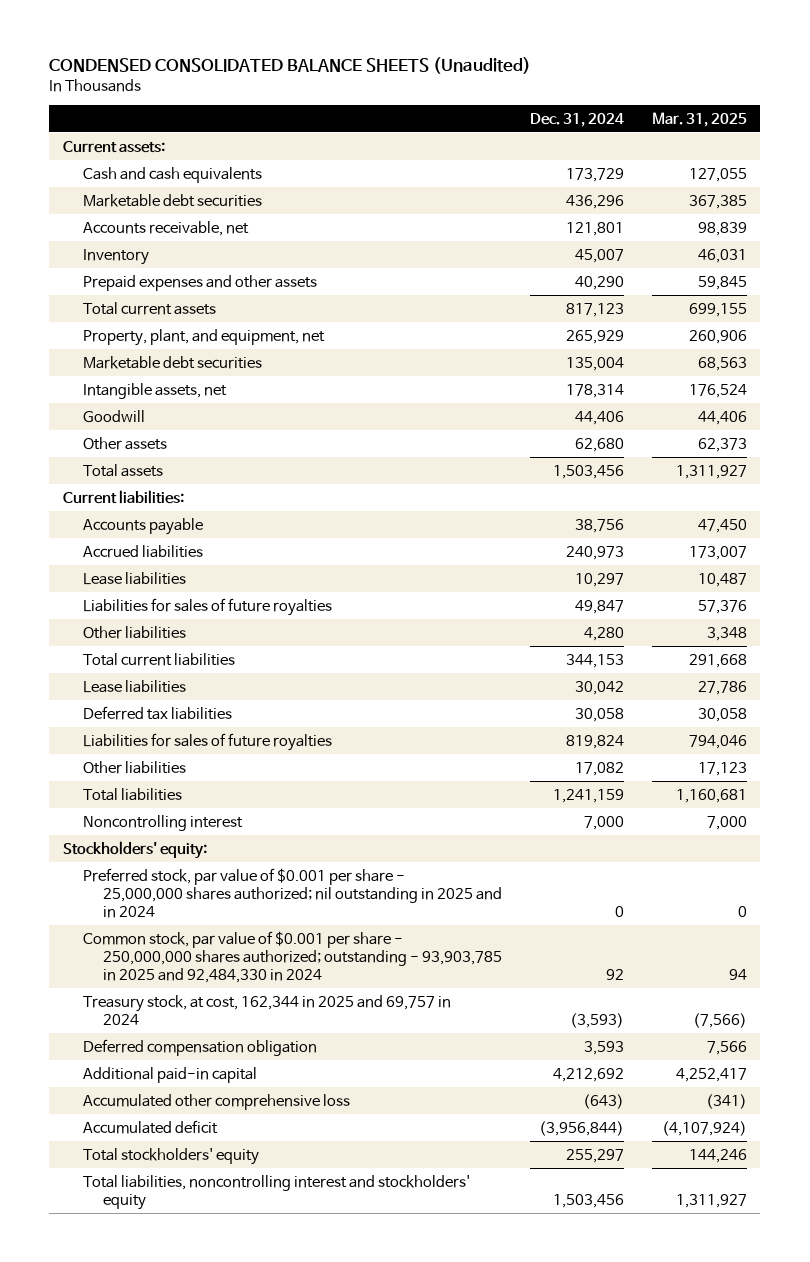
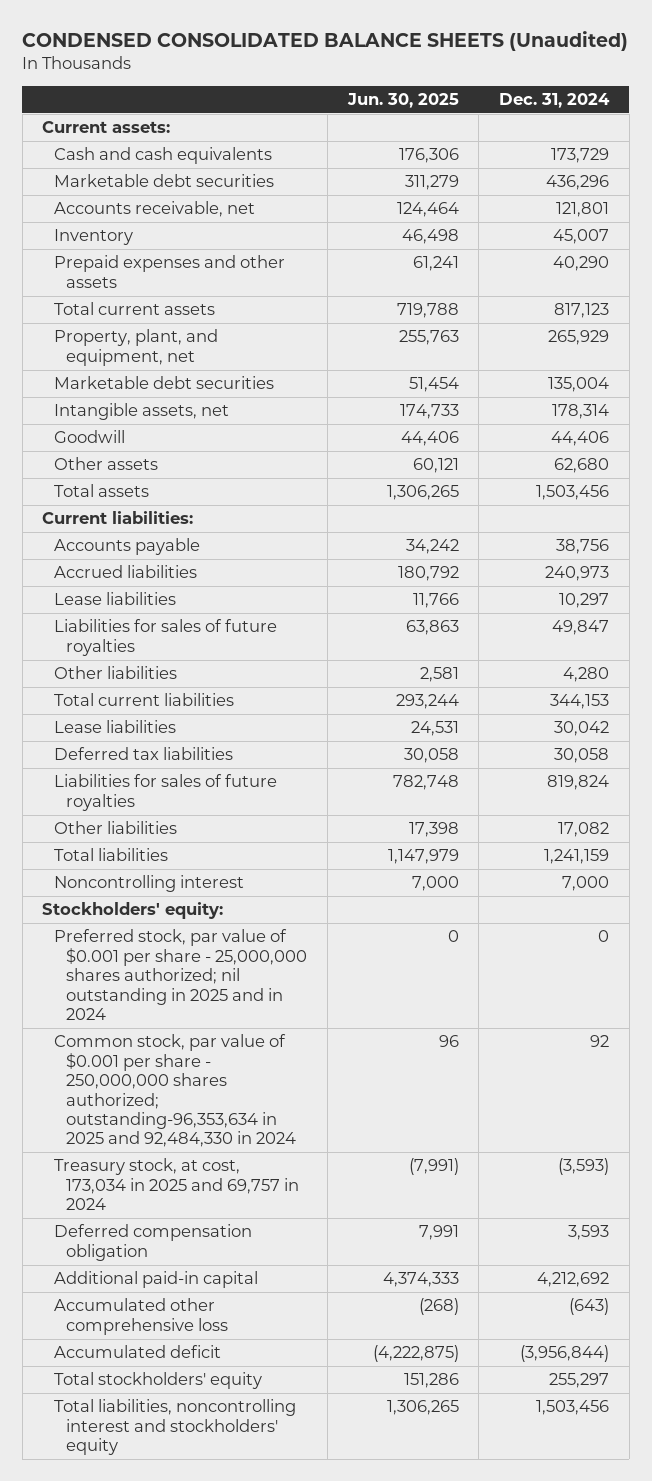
[651,111,747,127] Mar. 31, 2025 -> none
none -> [346,92,459,108] Jun. 30, 2025
[82,930,502,983] Common stock, par value of $0.001 per share - 250,000,000 shares authorized; outstanding - 93,903,785 in 2025 and 92,484,330 in 2024 -> [54,1034,297,1148] Common stock, par value of $0.001 per share - 250,000,000 shares authorized; outstanding-96,353,634 in 2025 and 92,484,330 in 2024
[82,994,451,1025] Treasury stock, at cost, 162,344 in 2025 and 69,757 in 2024 -> [54,1158,300,1211] Treasury stock, at cost, 173,034 in 2025 and 69,757 in 2024

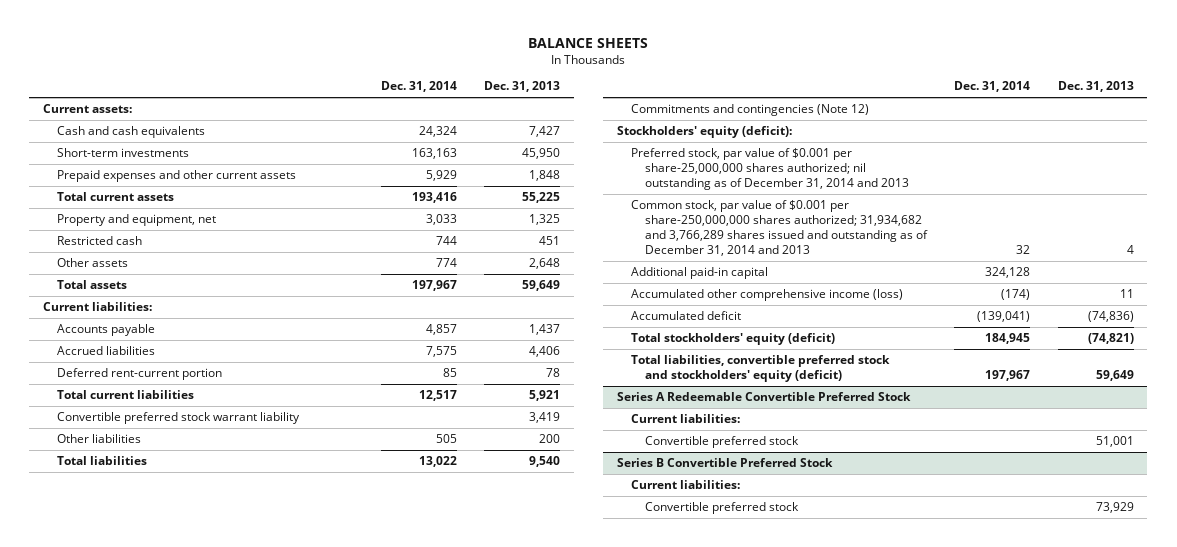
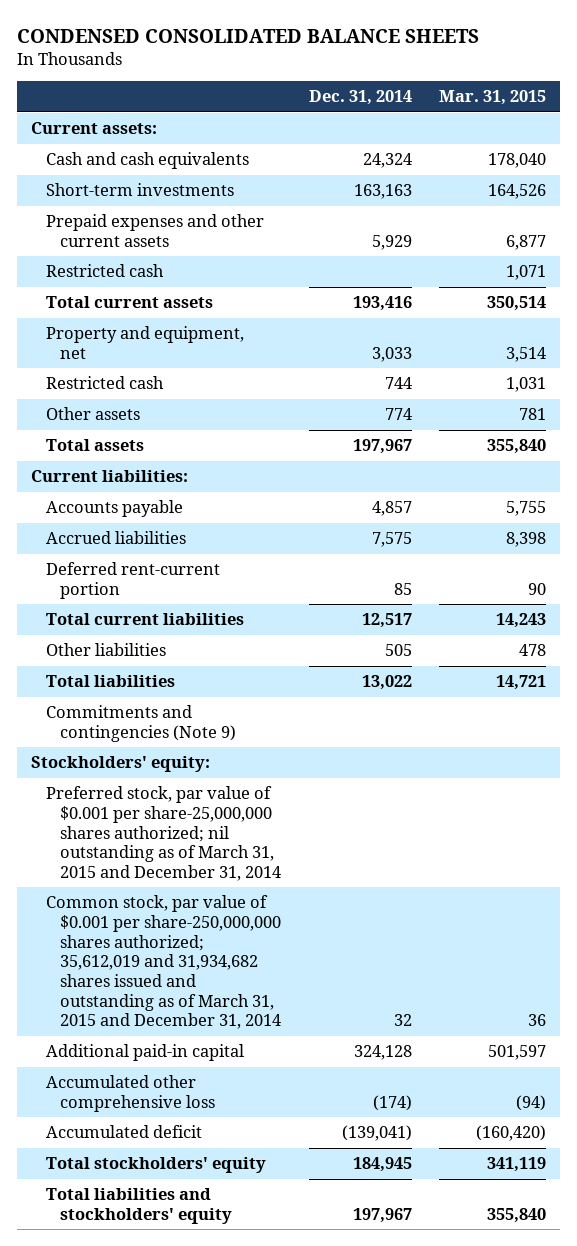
[528,37,649,48] BALANCE SHEETS -> [17,28,480,43] CONDENSED CONSOLIDATED BALANCE SHEETS
[484,81,561,93] Dec. 31, 2013 -> none
none -> [439,90,547,106] Mar. 31, 2015
none -> [45,264,164,278] Restricted cash
[57,412,301,425] Convertible preferred stock warrant liability -> none
[630,104,869,117] Commitments and contingencies (Note 12) -> [45,705,237,742] Commitments and contingencies (Note 9)
[616,126,792,139] Stockholders' equity (deficit): -> [31,756,211,773] Stockholders' equity:
[630,148,910,191] Preferred stock, par value of $0.001 per share-25,000,000 shares authorized; nil outstanding as of December 31, 2014 and 2013 -> [45,786,282,881] Preferred stock, par value of $0.001 per share-25,000,000 shares authorized; nil outstanding as of March 31, 2015 and December 31, 2014
[630,200,929,257] Common stock, par value of $0.001 per share-250,000,000 shares authorized; 31,934,682 and 3,766,289 shares issued and outstanding as of December 31, 2014 and 2013 -> [45,895,282,1030] Common stock, par value of $0.001 per share-250,000,000 shares authorized; 35,612,019 and 31,934,682 shares issued and outstanding as of March 31, 2015 and December 31, 2014
[630,289,903,302] Accumulated other comprehensive income (loss) -> [45,1075,216,1112] Accumulated other comprehensive loss
[616,392,911,402] Series A Redeemable Convertible Preferred Stock -> none
[630,414,740,424] Current liabilities: -> none
[645,436,800,449] Convertible preferred stock -> none
[616,458,833,468] Series B Convertible Preferred Stock -> none
[630,480,740,490] Current liabilities: -> none
[645,502,800,515] Convertible preferred stock -> none
[630,333,835,346] Total stockholders' equity (deficit) -> [45,1157,266,1174] Total stockholders' equity
[630,355,890,383] Total liabilities, convertible preferred stock and stockholders' equity (deficit) -> [45,1188,233,1224] Total liabilities and stockholders' equity

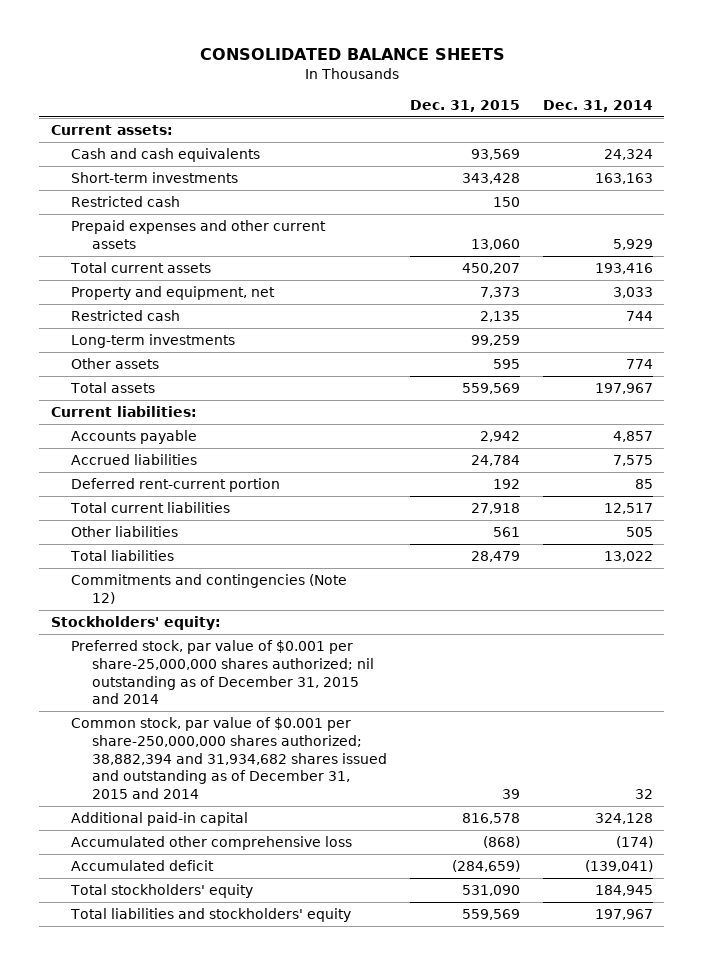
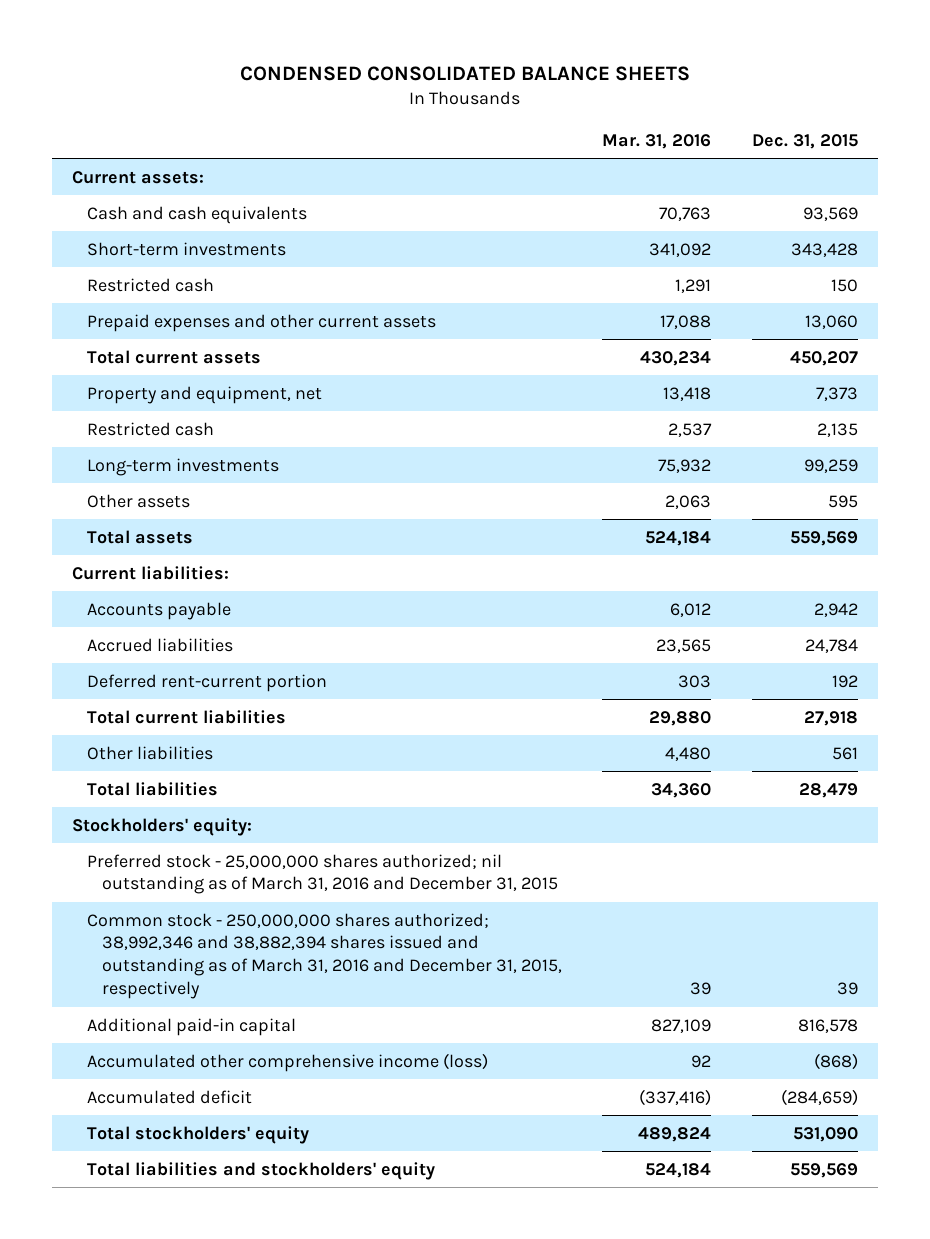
[199,48,505,61] CONSOLIDATED BALANCE SHEETS -> [240,66,691,82] CONDENSED CONSOLIDATED BALANCE SHEETS
[542,99,653,112] Dec. 31, 2014 -> none
none -> [602,134,712,150] Mar. 31, 2016
[71,573,348,604] Commitments and contingencies (Note 12) -> none
[71,639,375,705] Preferred stock, par value of $0.001 per share-25,000,000 shares authorized; nil outstanding as of December 31, 2015 and 2014 -> [87,853,558,895] Preferred stock - 25,000,000 shares authorized; nil outstanding as of March 31, 2016 and December 31, 2015
[71,716,388,800] Common stock, par value of $0.001 per share-250,000,000 shares authorized; 38,882,394 and 31,934,682 shares issued and outstanding as of December 31, 2015 and 2014 -> [87,912,562,1000] Common stock - 250,000,000 shares authorized; 38,992,346 and 38,882,394 shares issued and outstanding as of March 31, 2016 and December 31, 2015, respectively
[71,835,353,850] Accumulated other comprehensive loss -> [87,1052,489,1072] Accumulated other comprehensive income (loss)

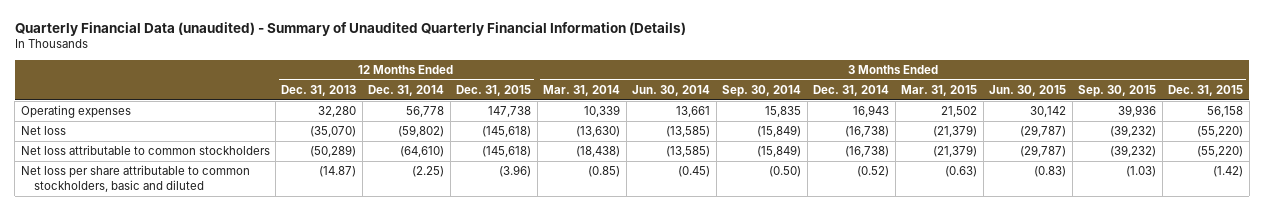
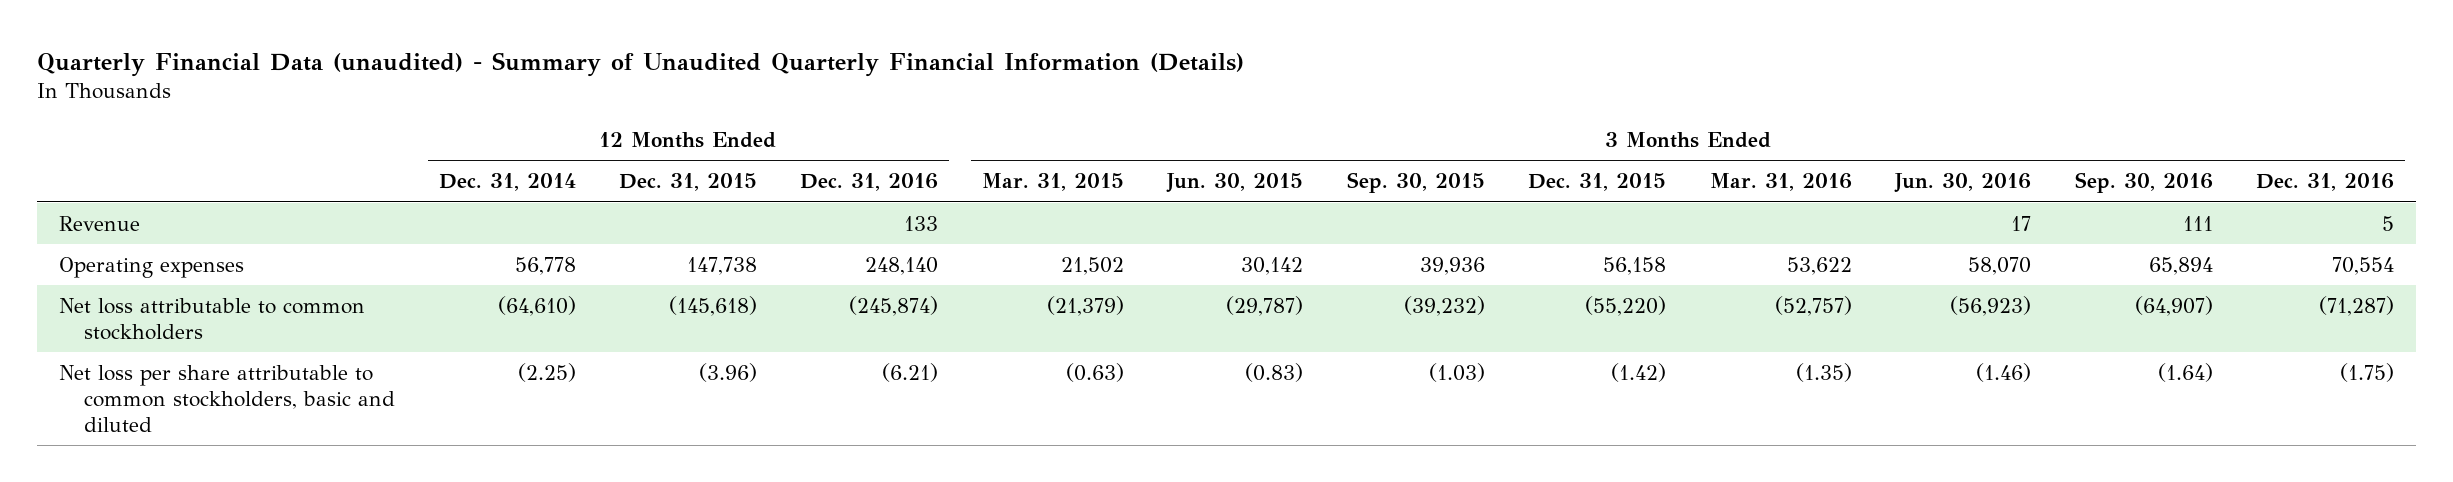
[281,84,357,96] Dec. 31, 2013 -> none
[543,84,621,96] Mar. 31, 2014 -> none
[632,84,711,96] Jun. 30, 2014 -> none
[722,84,802,97] Sep. 30, 2014 -> none
[813,84,890,96] Dec. 31, 2014 -> none
none -> [800,173,939,192] Dec. 31, 2016
none -> [1709,173,1852,192] Mar. 31, 2016
none -> [1894,173,2032,194] Jun. 30, 2016
none -> [2074,172,2213,194] Sep. 30, 2016
none -> [2256,173,2395,192] Dec. 31, 2016
none -> [58,215,140,231] Revenue
[20,126,66,136] Net loss -> none

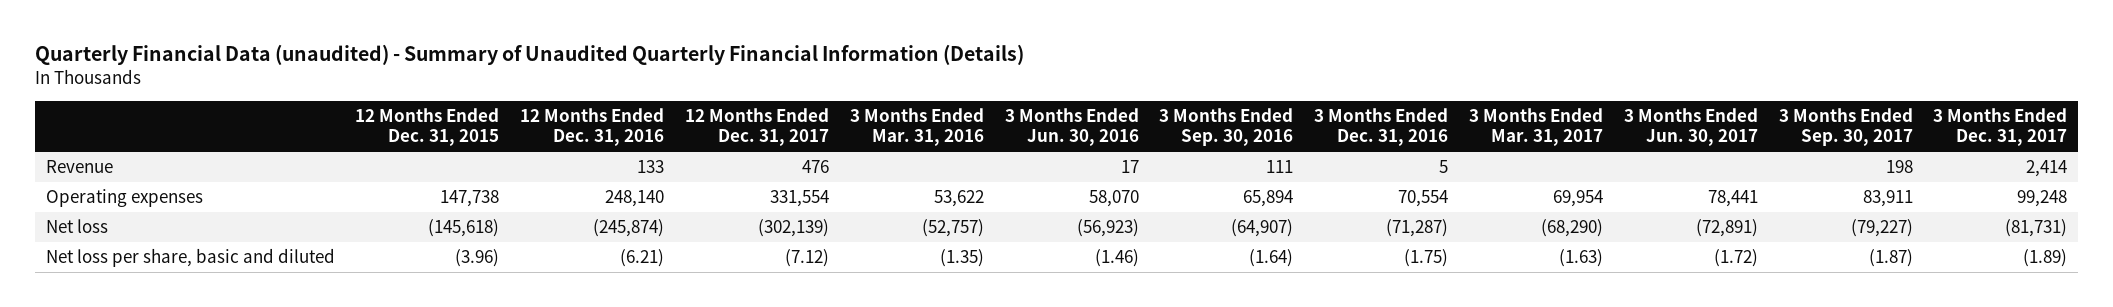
[438,173,576,192] Dec. 31, 2014 -> none
[981,173,1124,192] Mar. 31, 2015 -> none
[1166,173,1304,194] Jun. 30, 2015 -> none
[1346,172,1485,194] Sep. 30, 2015 -> none
[1528,173,1667,192] Dec. 31, 2015 -> none
none -> [685,108,830,147] 12 Months Ended Dec. 31, 2017
none -> [1469,108,1604,147] 3 Months Ended Mar. 31, 2017
none -> [1623,108,1758,147] 3 Months Ended Jun. 30, 2017
none -> [1778,108,1913,147] 3 Months Ended Sep. 30, 2017
none -> [1933,108,2068,147] 3 Months Ended Dec. 31, 2017
[58,297,365,340] Net loss attributable to common stockholders -> [45,219,108,234] Net loss
[58,364,396,432] Net loss per share attributable to common stockholders, basic and diluted -> [45,248,335,268] Net loss per share, basic and diluted

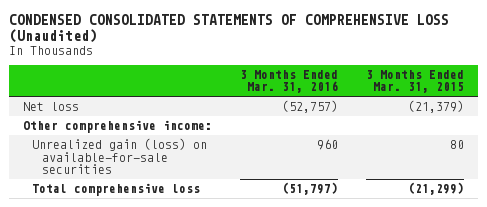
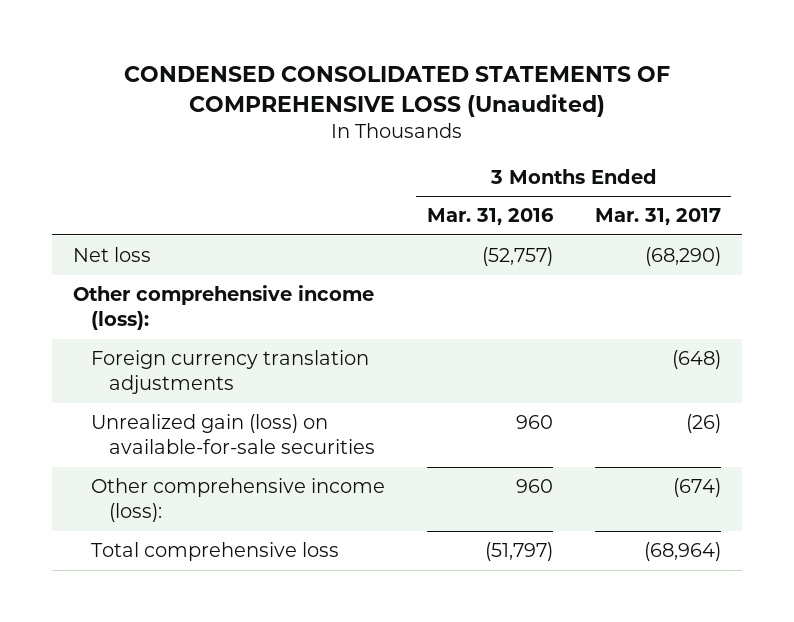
[365,70,464,94] 3 Months Ended Mar. 31, 2015 -> none
none -> [594,208,721,226] Mar. 31, 2017
[23,120,213,134] Other comprehensive income: -> [73,285,375,331] Other comprehensive income (loss):
none -> [90,350,369,395] Foreign currency translation adjustments
none -> [90,478,385,523] Other comprehensive income (loss):

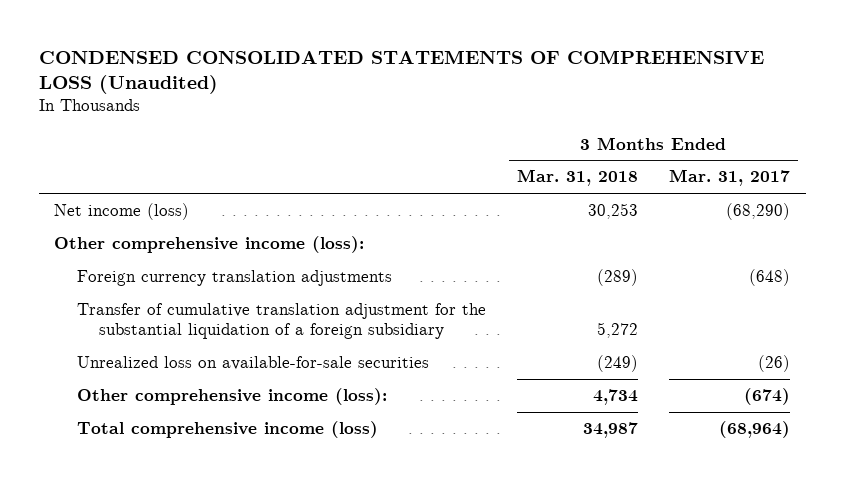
[426,208,554,226] Mar. 31, 2016 -> none
none -> [516,169,638,187] Mar. 31, 2018
[73,247,152,263] Net loss -> [54,203,190,221] Net income (loss)
none -> [76,303,486,339] Transfer of cumulative translation adjustment for the substantial liquidation of a foreign subsidiary
[90,414,375,455] Unrealized gain (loss) on available-for-sale securities -> [76,356,429,371] Unrealized loss on available-for-sale securities
[90,542,339,562] Total comprehensive loss -> [76,421,378,439] Total comprehensive income (loss)

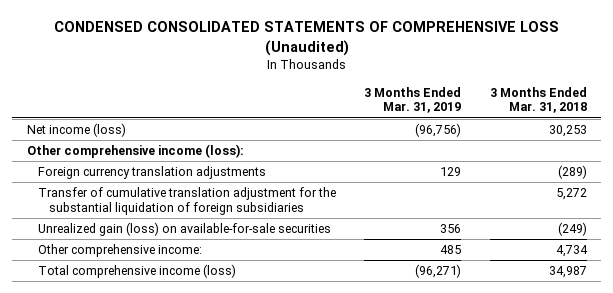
[669,169,791,187] Mar. 31, 2017 -> none
none -> [364,86,462,114] 3 Months Ended Mar. 31, 2019
[76,303,486,339] Transfer of cumulative translation adjustment for the substantial liquidation of a foreign subsidiary -> [37,187,336,215] Transfer of cumulative translation adjustment for the substantial liquidation of foreign subsidiaries
[76,356,429,371] Unrealized loss on available-for-sale securities -> [37,222,331,237] Unrealized gain (loss) on available-for-sale securities
[76,388,387,406] Other comprehensive income (loss): -> [37,244,202,258] Other comprehensive income:

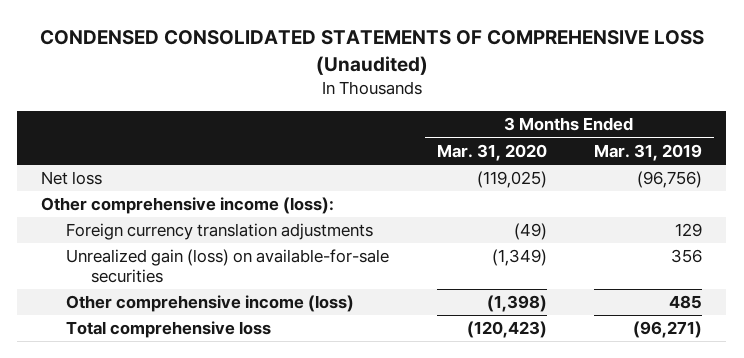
[489,86,587,114] 3 Months Ended Mar. 31, 2018 -> none
none -> [436,143,547,161] Mar. 31, 2020
[26,123,126,138] Net income (loss) -> [41,171,103,186] Net loss
[37,187,336,215] Transfer of cumulative translation adjustment for the substantial liquidation of foreign subsidiaries -> none
[37,244,202,258] Other comprehensive income: -> [65,295,354,313] Other comprehensive income (loss)
[37,264,236,279] Total comprehensive income (loss) -> [65,321,271,339] Total comprehensive loss

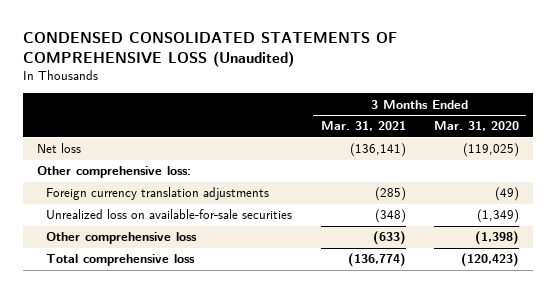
[594,143,703,161] Mar. 31, 2019 -> none
none -> [320,121,406,132] Mar. 31, 2021
[41,197,335,215] Other comprehensive income (loss): -> [37,166,192,179] Other comprehensive loss:
[65,249,389,284] Unrealized gain (loss) on available-for-sale securities -> [46,209,293,220] Unrealized loss on available-for-sale securities
[65,295,354,313] Other comprehensive income (loss) -> [46,232,198,245] Other comprehensive loss

